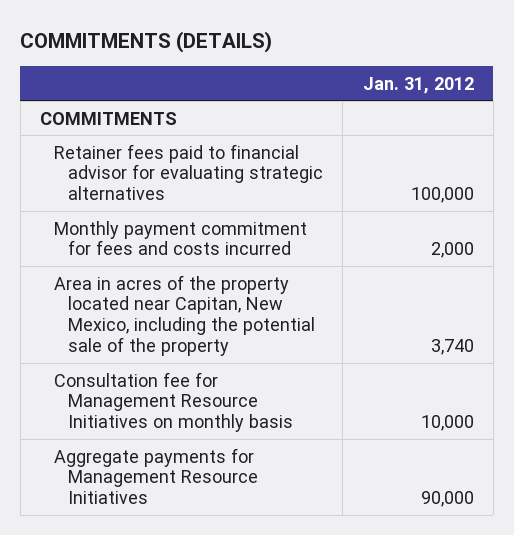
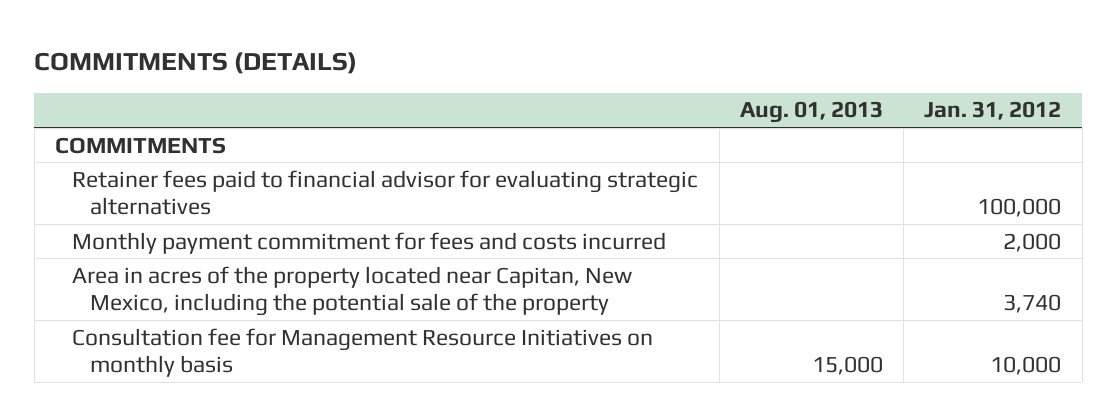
none -> [739,101,883,124] Aug. 01, 2013
[54,447,258,505] Aggregate payments for Management Resource Initiatives -> none

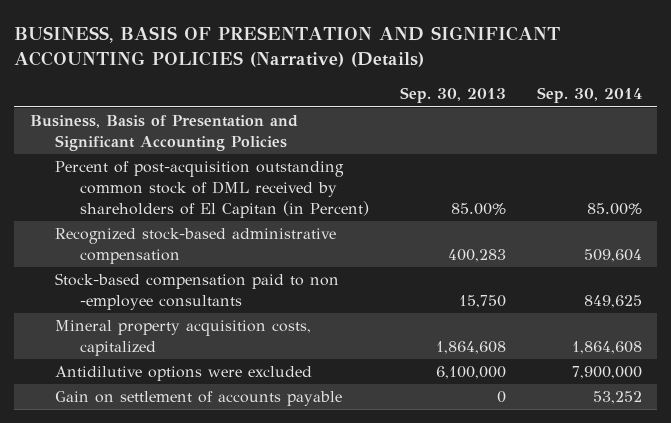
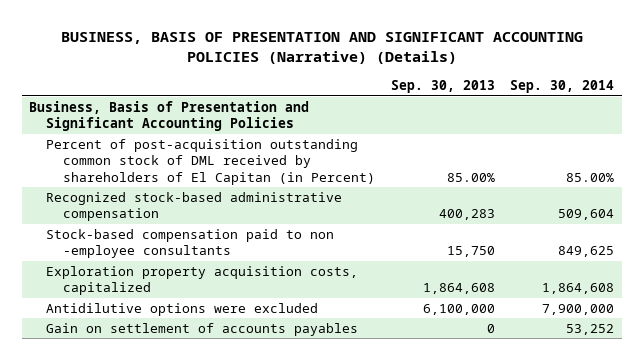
[54,320,311,357] Mineral property acquisition costs, capitalized -> [46,265,359,296] Exploration property acquisition costs, capitalized
[54,391,342,407] Gain on settlement of accounts payable -> [46,322,359,336] Gain on settlement of accounts payables

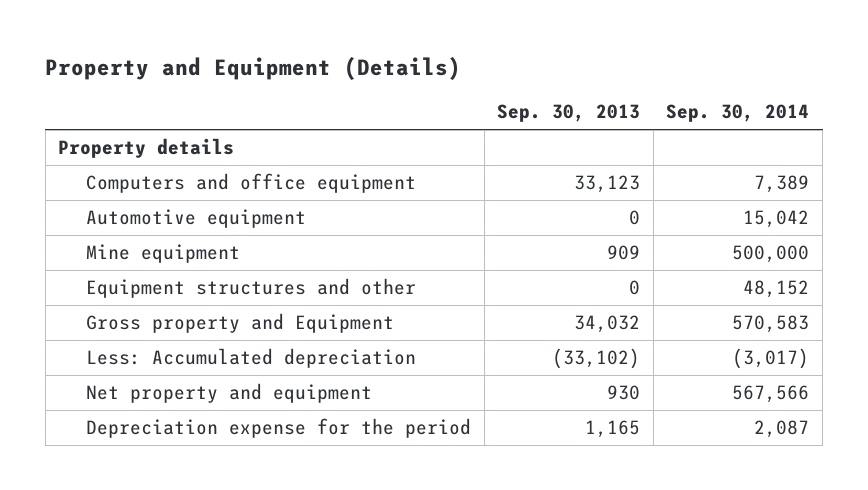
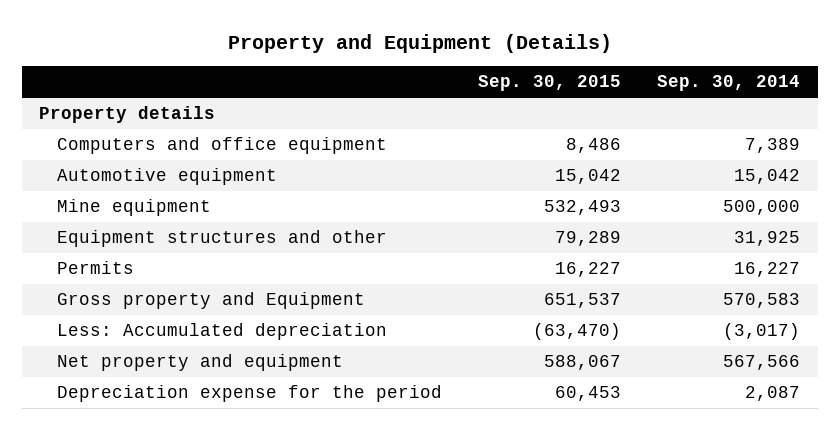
[497,104,641,123] Sep. 30, 2013 -> none
none -> [478,75,622,92] Sep. 30, 2015
[743,280,810,299] 48,152 -> [734,231,801,247] 31,925
none -> [57,261,135,275] Permits

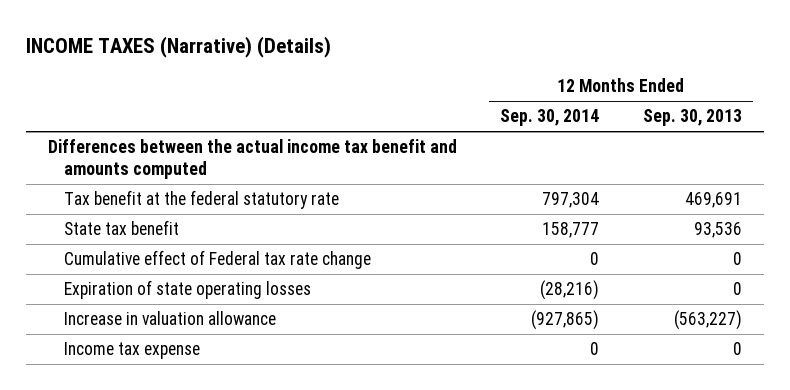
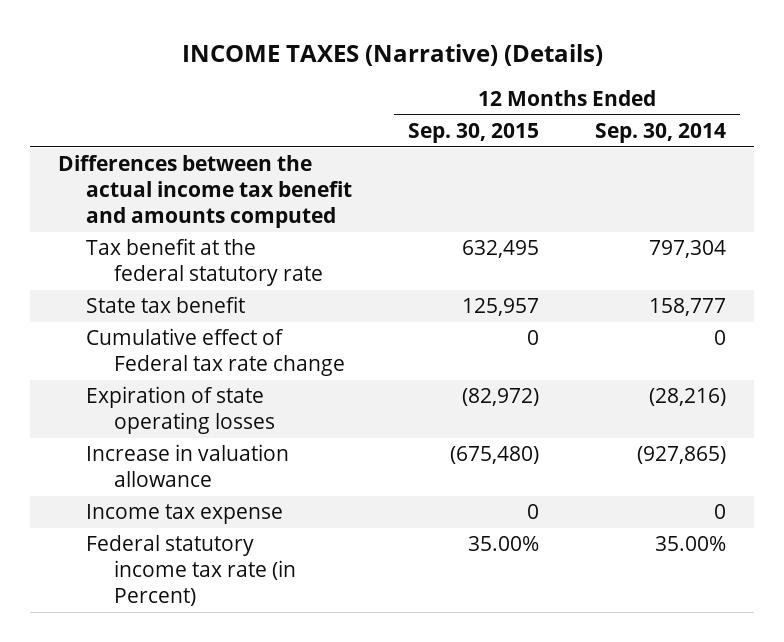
[643,109,743,127] Sep. 30, 2013 -> none
none -> [407,123,539,144] Sep. 30, 2015
none -> [86,535,297,607] Federal statutory income tax rate (in Percent)

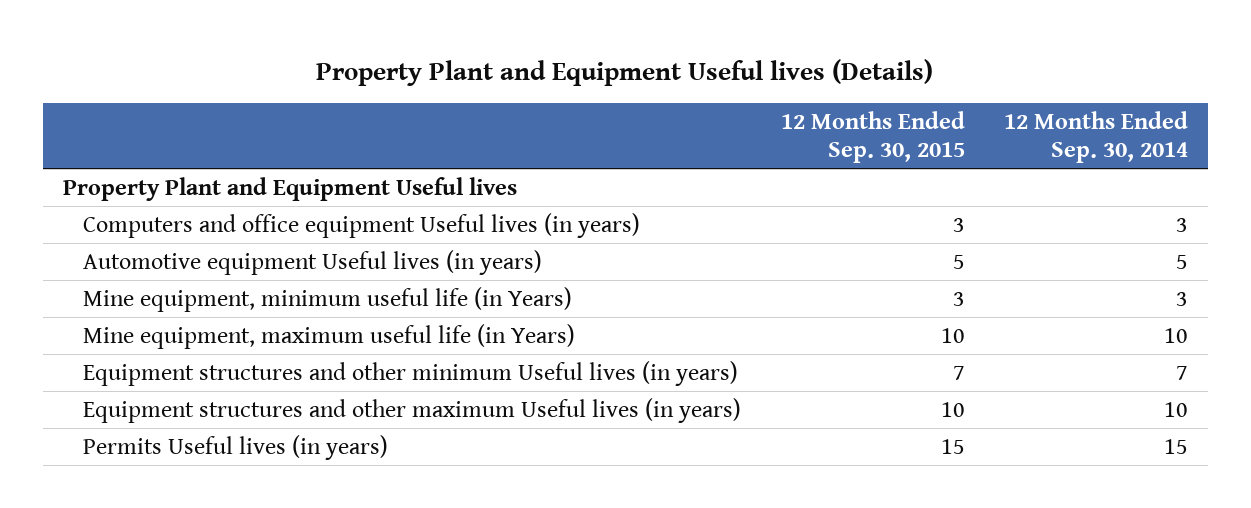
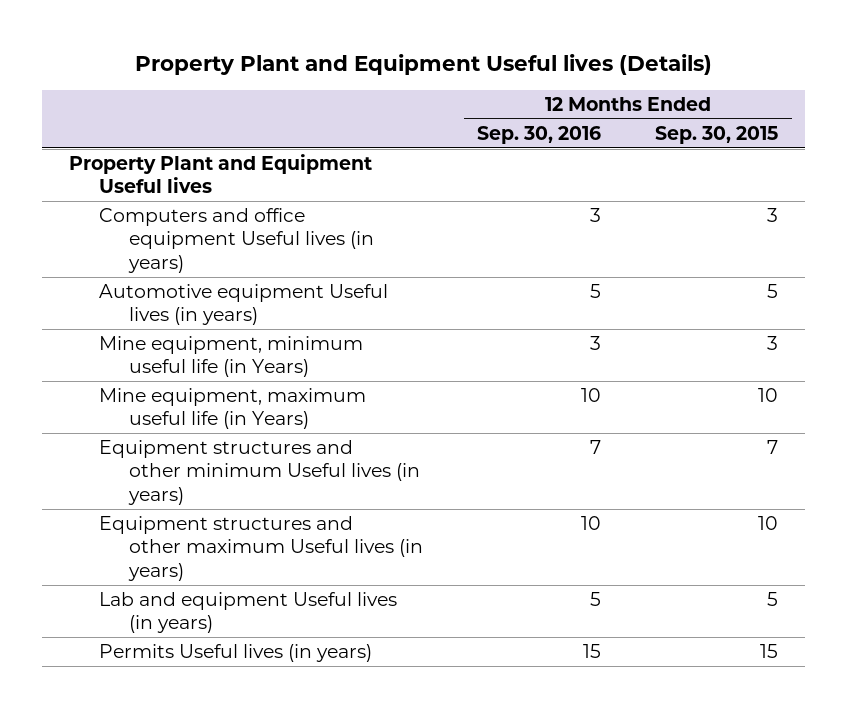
[1003,110,1188,164] 12 Months Ended Sep. 30, 2014 -> none
none -> [477,125,602,144] Sep. 30, 2016
none -> [99,591,398,634] Lab and equipment Useful lives (in years)

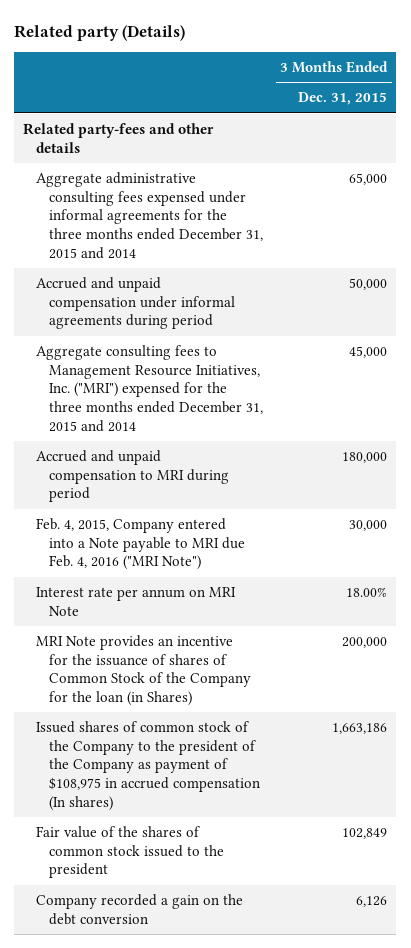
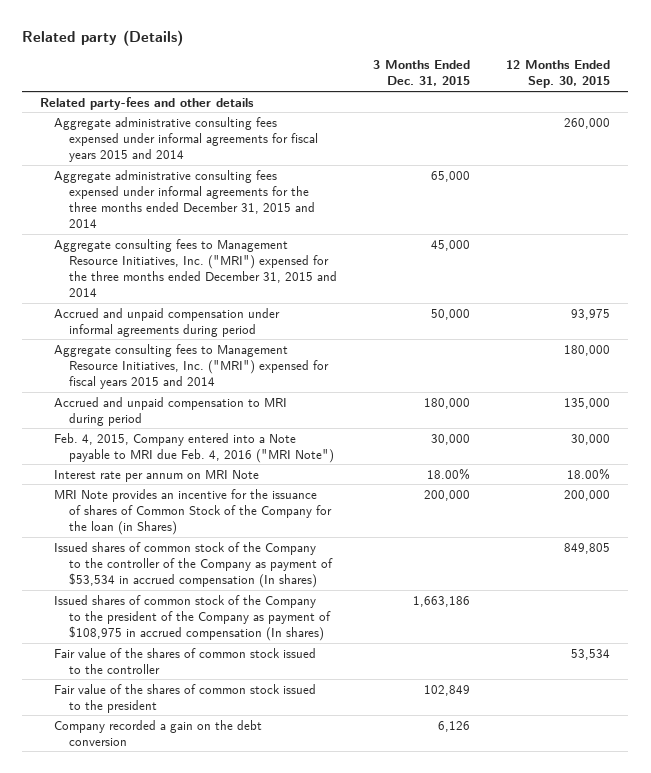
none -> [506,60,611,89] 12 Months Ended Sep. 30, 2015
none -> [54,116,318,162] Aggregate administrative consulting fees expensed under informal agreements for fiscal years 2015 and 2014
[36,276,235,330] Accrued and unpaid compensation under informal agreements during period -> [54,307,281,337] Accrued and unpaid compensation under informal agreements during period
none -> [54,343,329,389] Aggregate consulting fees to Management Resource Initiatives, Inc. ("MRI") expensed for fiscal years 2015 and 2014
none -> [54,541,333,588] Issued shares of common stock of the Company to the controller of the Company as payment of $53,534 in accrued compensation (In shares)
none -> [54,647,317,674] Fair value of the shares of common stock issued to the controller

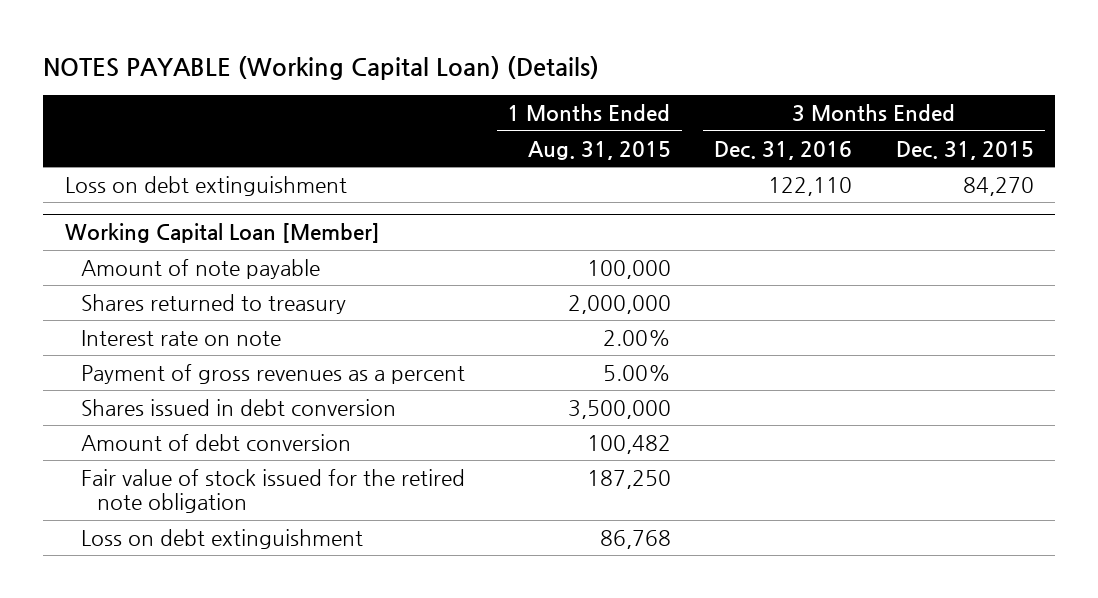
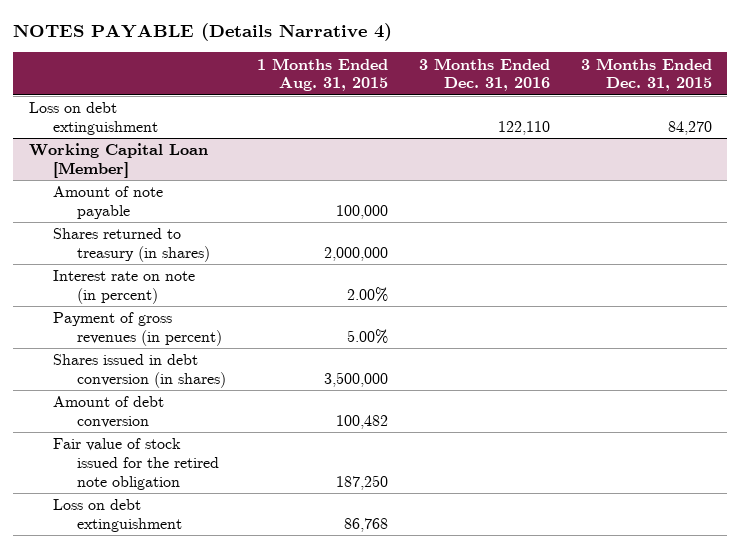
[42,55,599,80] NOTES PAYABLE (Working Capital Loan) (Details) -> [13,23,393,42] NOTES PAYABLE (Details Narrative 4)
[80,293,346,314] Shares returned to treasury -> [52,228,211,262] Shares returned to treasury (in shares)
[80,329,281,346] Interest rate on note -> [52,270,195,304] Interest rate on note (in percent)
[80,363,465,384] Payment of gross revenues as a percent -> [52,312,223,346] Payment of gross revenues (in percent)
[80,398,396,416] Shares issued in debt conversion -> [52,354,227,388] Shares issued in debt conversion (in shares)

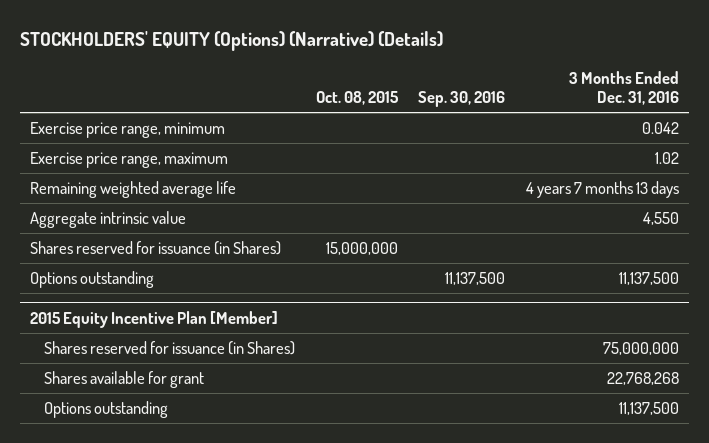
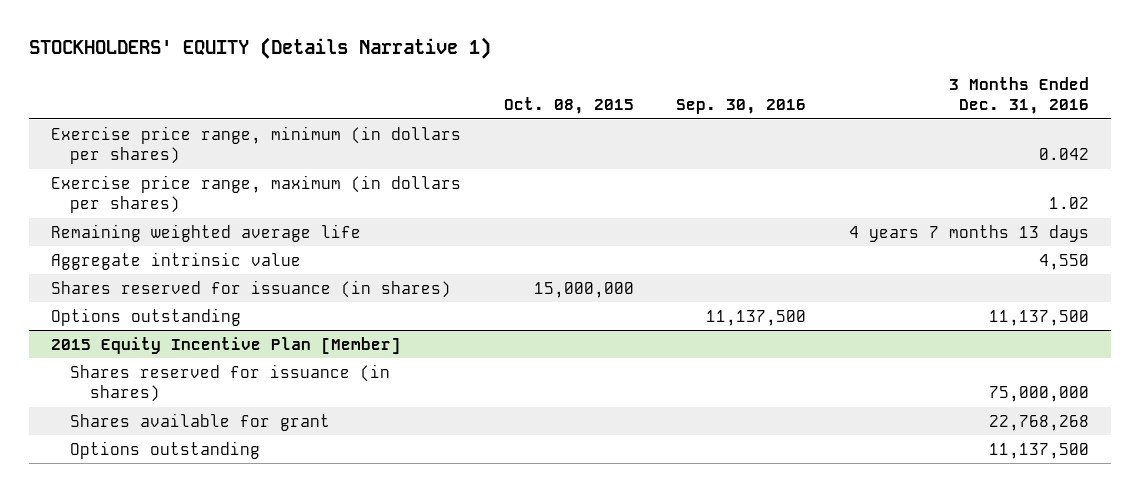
[19,30,443,51] STOCKHOLDERS' EQUITY (Options) (Narrative) (Details) -> [29,37,492,60] STOCKHOLDERS' EQUITY (Details Narrative 1)
[30,122,226,139] Exercise price range, minimum -> [50,125,461,165] Exercise price range, minimum (in dollars per shares)
[30,152,229,169] Exercise price range, maximum -> [50,174,461,214] Exercise price range, maximum (in dollars per shares)
[30,241,282,256] Shares reserved for issuance (in Shares) -> [50,279,451,298] Shares reserved for issuance (in shares)
[44,341,296,356] Shares reserved for issuance (in Shares) -> [70,363,391,403] Shares reserved for issuance (in shares)

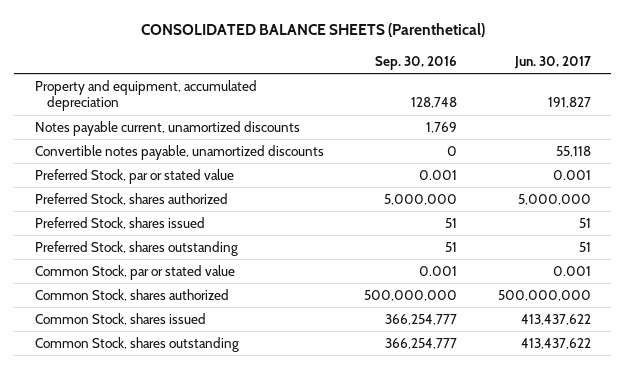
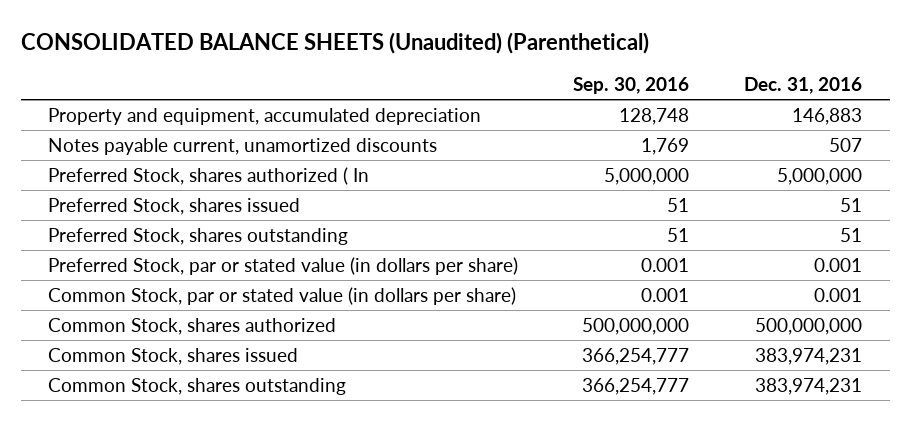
[140,23,485,38] CONSOLIDATED BALANCE SHEETS (Parenthetical) -> [20,31,649,54] CONSOLIDATED BALANCE SHEETS (Unaudited) (Parenthetical)
[514,55,592,69] Jun. 30, 2017 -> none
none -> [744,76,863,94] Dec. 31, 2016
[34,144,324,160] Convertible notes payable, unamortized discounts -> none
[34,168,234,184] Preferred Stock, par or stated value -> none
[34,192,228,205] Preferred Stock, shares authorized -> [48,166,370,185] Preferred Stock, shares authorized ( In
none -> [48,256,519,275] Preferred Stock, par or stated value (in dollars per share)
[34,264,235,280] Common Stock, par or stated value -> [48,286,517,305] Common Stock, par or stated value (in dollars per share)

